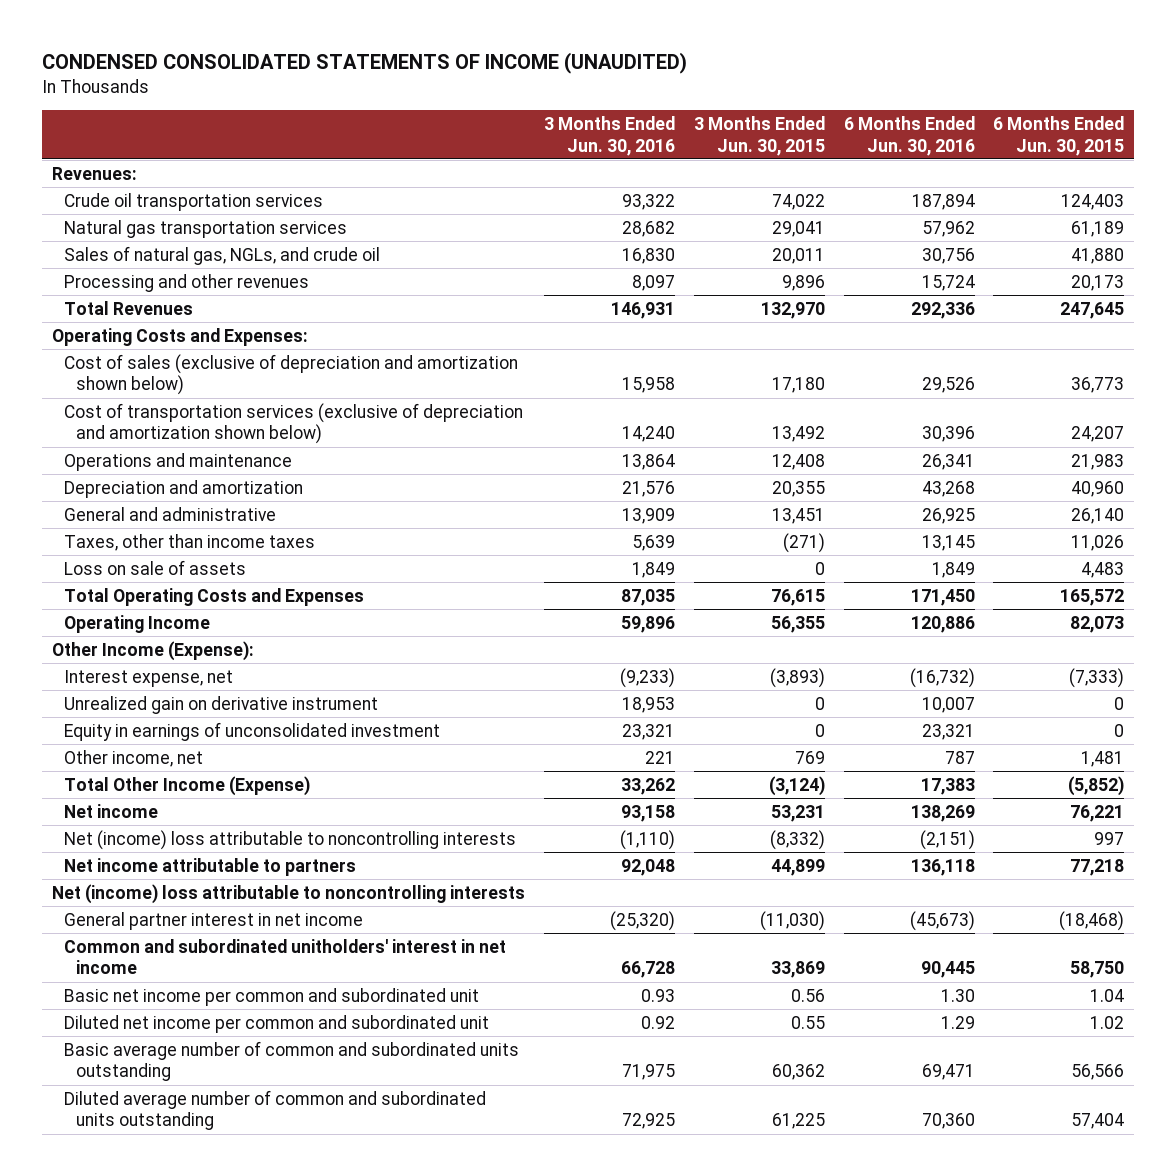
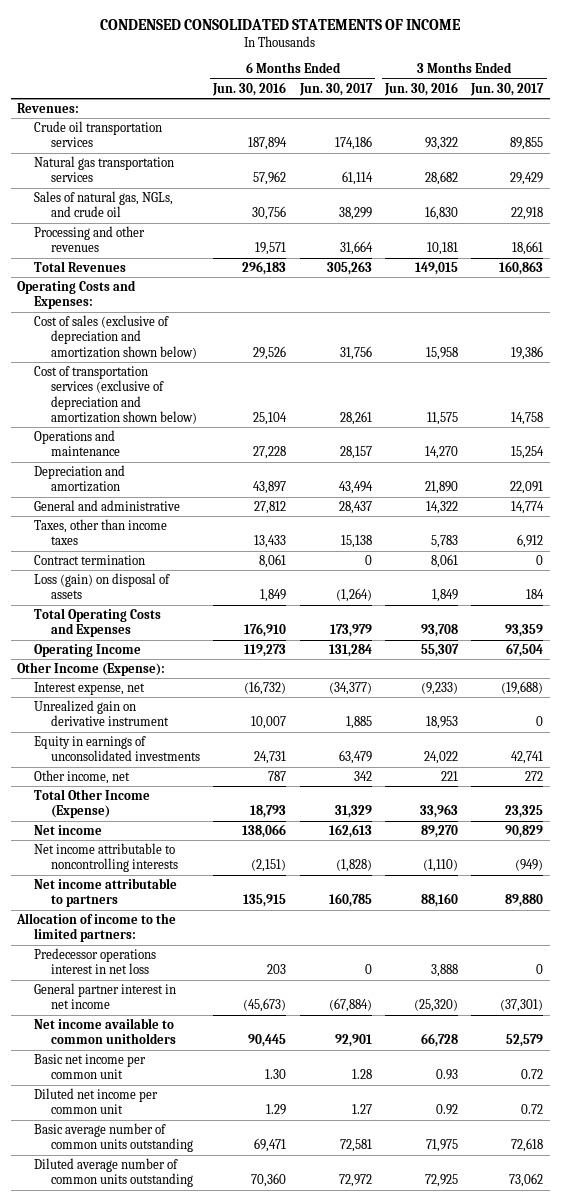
[42,52,688,75] CONDENSED CONSOLIDATED STATEMENTS OF INCOME (UNAUDITED) -> [100,19,462,31] CONDENSED CONSOLIDATED STATEMENTS OF INCOME
[693,115,825,156] 3 Months Ended Jun. 30, 2015 -> none
[993,115,1125,156] 6 Months Ended Jun. 30, 2015 -> none
none -> [298,82,373,96] Jun. 30, 2017
none -> [470,82,545,96] Jun. 30, 2017
[631,274,675,291] 8,097 -> [427,242,459,256] 10,181
[921,274,975,291] 15,724 -> [255,242,287,256] 19,571
[610,301,675,319] 146,931 -> [415,261,459,275] 149,015
[910,301,975,319] 292,336 -> [242,260,287,275] 296,183
[621,426,675,443] 14,240 -> [427,412,459,426] 11,575
[921,426,975,443] 30,396 -> [253,412,288,426] 25,104
[621,453,675,470] 13,864 -> [425,446,459,460] 14,270
[921,453,975,470] 26,341 -> [253,446,287,460] 27,228
[621,480,675,497] 21,576 -> [425,481,459,495] 21,890
[921,480,975,497] 43,268 -> [253,481,287,495] 43,897
[621,507,675,524] 13,909 -> [426,500,459,514] 14,322
[921,507,975,524] 26,925 -> [254,500,287,514] 27,812
[631,534,675,551] 5,639 -> [431,535,459,549] 5,783
[921,534,975,551] 13,145 -> [254,535,287,549] 13,433
none -> [34,554,146,565] Contract termination
[64,559,247,575] Loss on sale of assets -> [34,572,171,600] Loss (gain) on disposal of assets
[620,588,675,606] 87,035 -> [421,624,459,638] 93,708
[910,588,975,606] 171,450 -> [244,623,287,638] 176,910
[620,615,675,633] 59,896 -> [421,643,460,657] 55,307
[910,615,975,633] 120,886 -> [244,643,287,657] 119,273
[64,721,441,741] Equity in earnings of unconsolidated investment -> [34,735,201,762] Equity in earnings of unconsolidated investments
[621,723,675,740] 23,321 -> [424,751,459,765] 24,022
[921,723,975,740] 23,321 -> [254,751,287,765] 24,731
[620,777,675,795] 33,262 -> [420,804,459,819] 33,963
[920,777,975,795] 17,383 -> [250,805,287,819] 18,793
[620,804,675,822] 93,158 -> [421,824,459,838] 89,270
[910,804,975,822] 138,269 -> [242,823,287,838] 138,066
[64,829,517,850] Net (income) loss attributable to noncontrolling interests -> [34,842,179,873] Net income attributable to noncontrolling interests
[620,858,675,876] 92,048 -> [421,893,459,908] 88,160
[910,858,975,876] 136,118 -> [243,894,287,908] 135,915
[51,883,525,904] Net (income) loss attributable to noncontrolling interests -> [16,912,177,943] Allocation of income to the limited partners:
none -> [34,947,157,975] Predecessor operations interest in net loss
[64,938,507,975] Common and subordinated unitholders' interest in net income -> [34,1017,177,1045] Net income available to common unitholders
[64,987,480,1006] Basic net income per common and subordinated unit -> [34,1053,147,1080] Basic net income per common unit
[64,1014,490,1033] Diluted net income per common and subordinated unit -> [34,1087,159,1115] Diluted net income per common unit
[64,1040,520,1082] Basic average number of common and subordinated units outstanding -> [34,1122,194,1153] Basic average number of common units outstanding
[64,1089,487,1131] Diluted average number of common and subordinated units outstanding -> [34,1157,194,1188] Diluted average number of common units outstanding

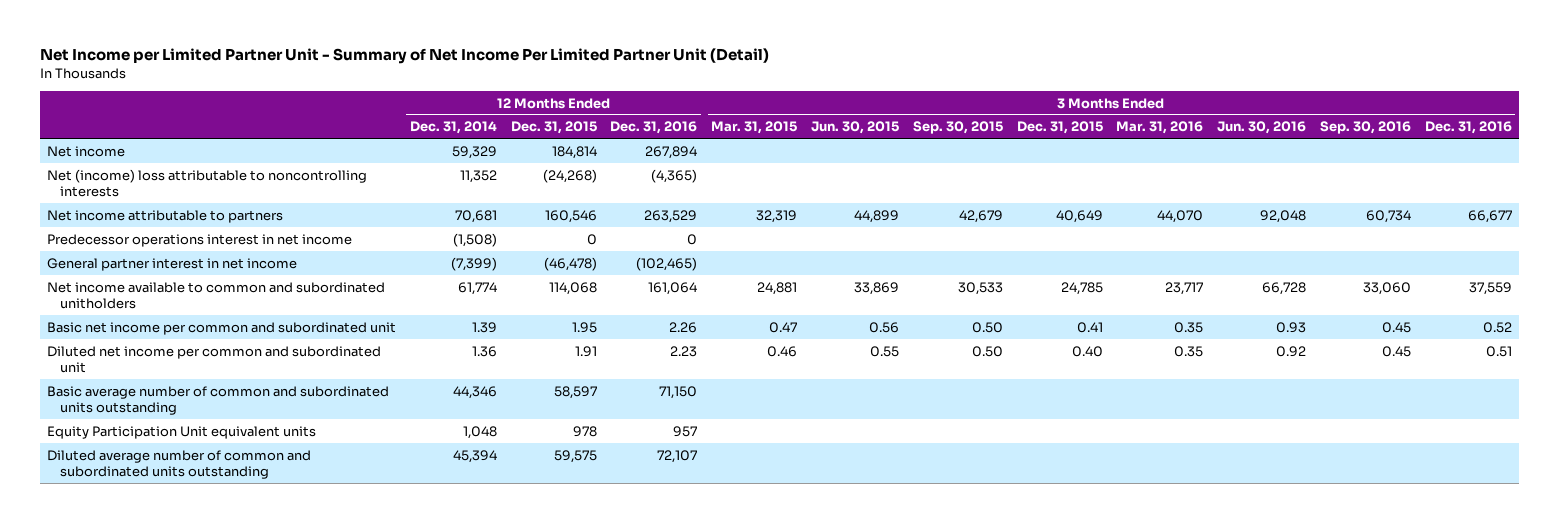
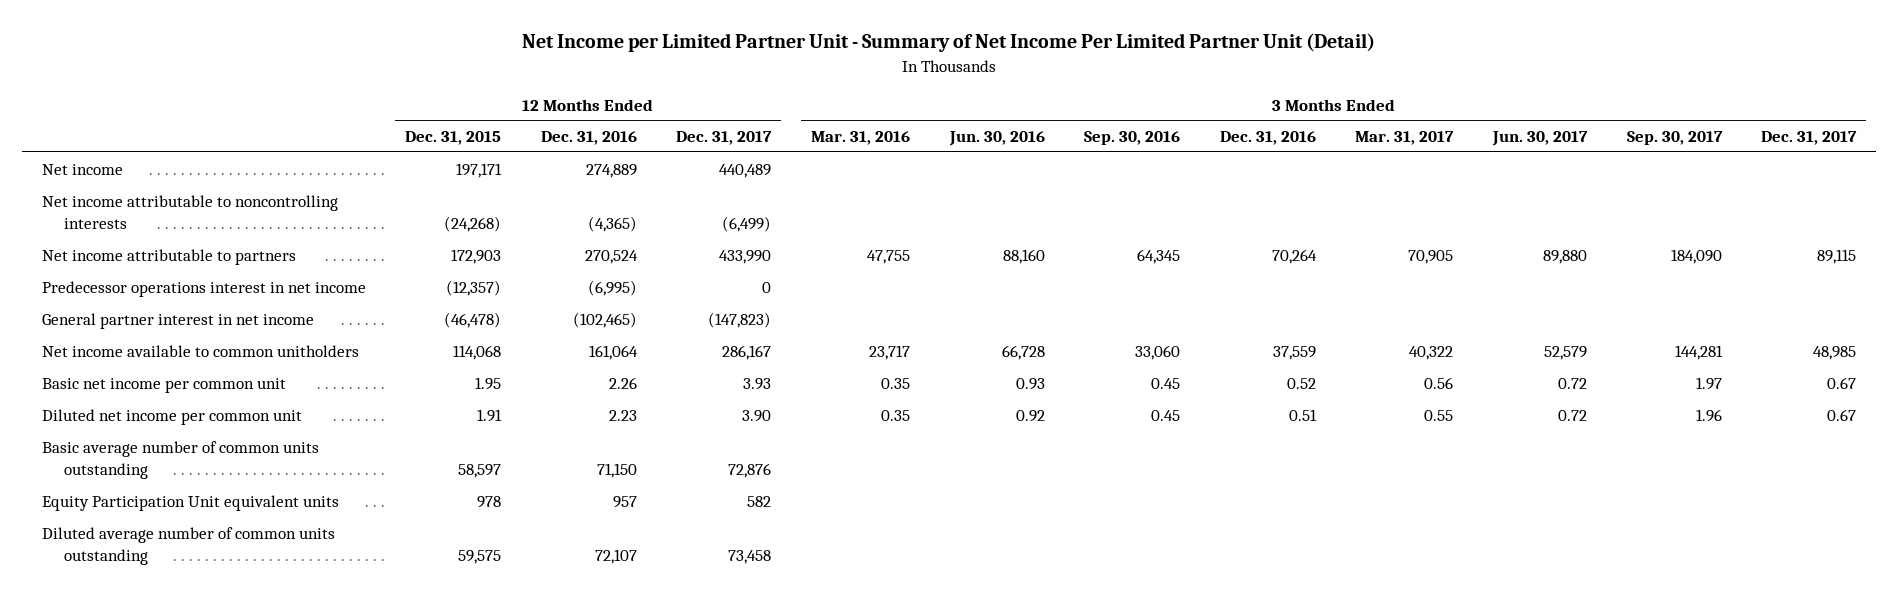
[409,121,497,135] Dec. 31, 2014 -> none
[711,121,798,135] Mar. 31, 2015 -> none
[810,121,899,135] Jun. 30, 2015 -> none
[912,121,1003,135] Sep. 30, 2015 -> none
[1016,121,1103,135] Dec. 31, 2015 -> none
none -> [676,131,773,146] Dec. 31, 2017
none -> [1355,131,1455,146] Mar. 31, 2017
none -> [1492,131,1589,147] Jun. 30, 2017
none -> [1626,131,1723,146] Sep. 30, 2017
none -> [1761,131,1858,146] Dec. 31, 2017
[551,145,597,159] 184,814 -> [456,162,503,178] 197,171
[645,145,698,159] 267,894 -> [585,163,637,178] 274,889
[46,168,367,197] Net (income) loss attributable to noncontrolling interests -> [41,194,338,229] Net income attributable to noncontrolling interests
[544,209,597,223] 160,546 -> [451,248,502,264] 172,903
[644,209,698,223] 263,529 -> [584,249,638,264] 270,524
[1157,209,1204,223] 44,070 -> [867,249,911,264] 47,755
[1260,209,1307,223] 92,048 -> [1002,248,1045,264] 88,160
[1365,209,1411,223] 60,734 -> [1137,248,1181,264] 64,345
[1467,209,1512,223] 66,677 -> [1271,248,1317,264] 70,264
[586,233,597,245] 0 -> [446,279,502,296] (12,357)
[687,233,698,245] 0 -> [587,279,637,296] (6,995)
[46,281,385,309] Net income available to common and subordinated unitholders -> [41,344,359,357] Net income available to common unitholders
[46,321,396,335] Basic net income per common and subordinated unit -> [41,377,286,393] Basic net income per common unit
[46,345,381,373] Diluted net income per common and subordinated unit -> [41,408,302,425] Diluted net income per common unit
[46,385,389,415] Basic average number of common and subordinated units outstanding -> [41,440,319,479] Basic average number of common units outstanding
[46,449,311,479] Diluted average number of common and subordinated units outstanding -> [41,526,335,565] Diluted average number of common units outstanding

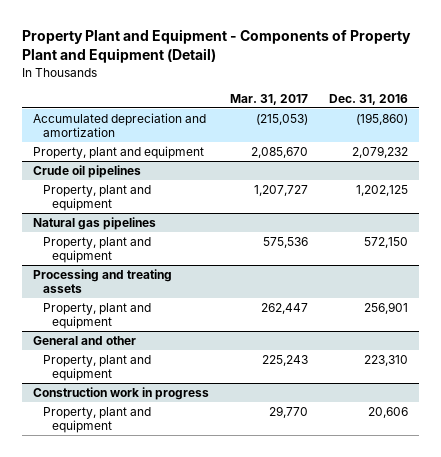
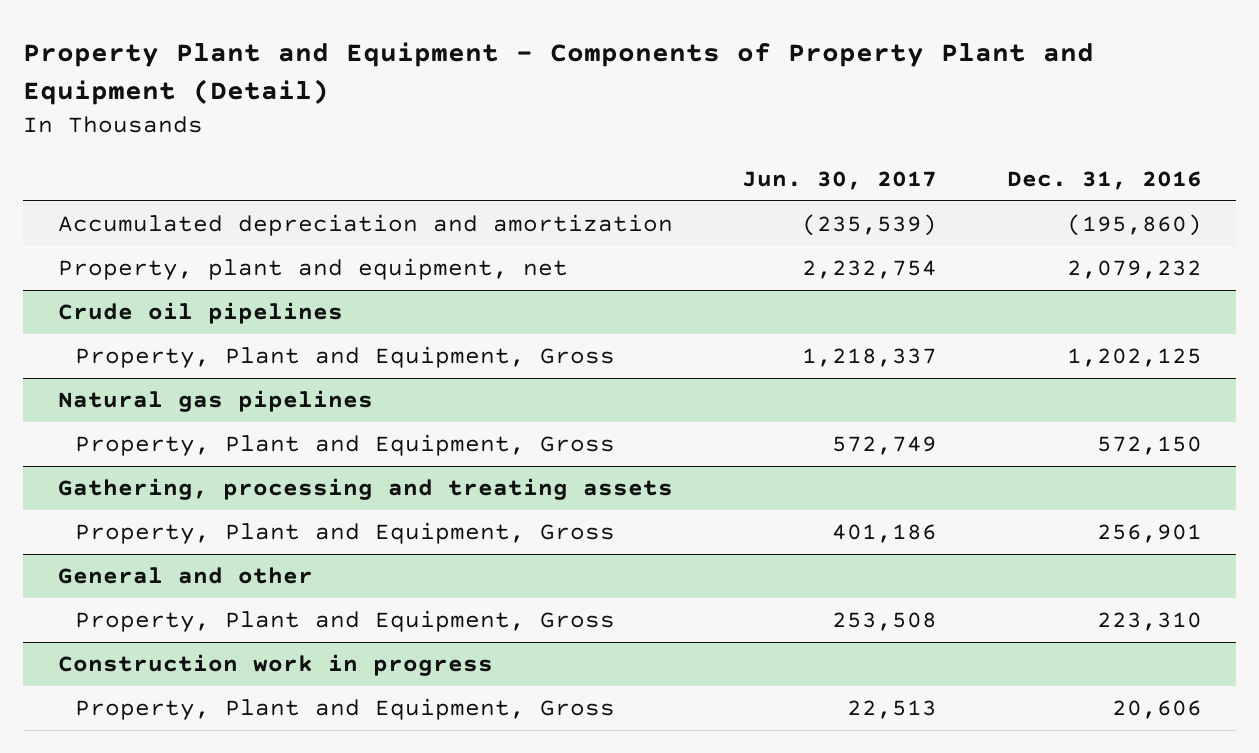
[230,93,309,105] Mar. 31, 2017 -> none
none -> [742,171,938,191] Jun. 30, 2017
[33,145,205,159] Property, plant and equipment -> [57,258,568,281] Property, plant and equipment, net
[42,184,151,212] Property, plant and equipment -> [74,346,615,369] Property, Plant and Equipment, Gross
[42,236,151,264] Property, plant and equipment -> [74,434,615,457] Property, Plant and Equipment, Gross
[33,268,173,294] Processing and treating assets -> [57,478,673,501] Gathering, processing and treating assets
[42,302,151,330] Property, plant and equipment -> [74,522,615,545] Property, Plant and Equipment, Gross
[42,354,151,382] Property, plant and equipment -> [74,610,615,633] Property, Plant and Equipment, Gross
[42,406,151,434] Property, plant and equipment -> [74,698,615,721] Property, Plant and Equipment, Gross

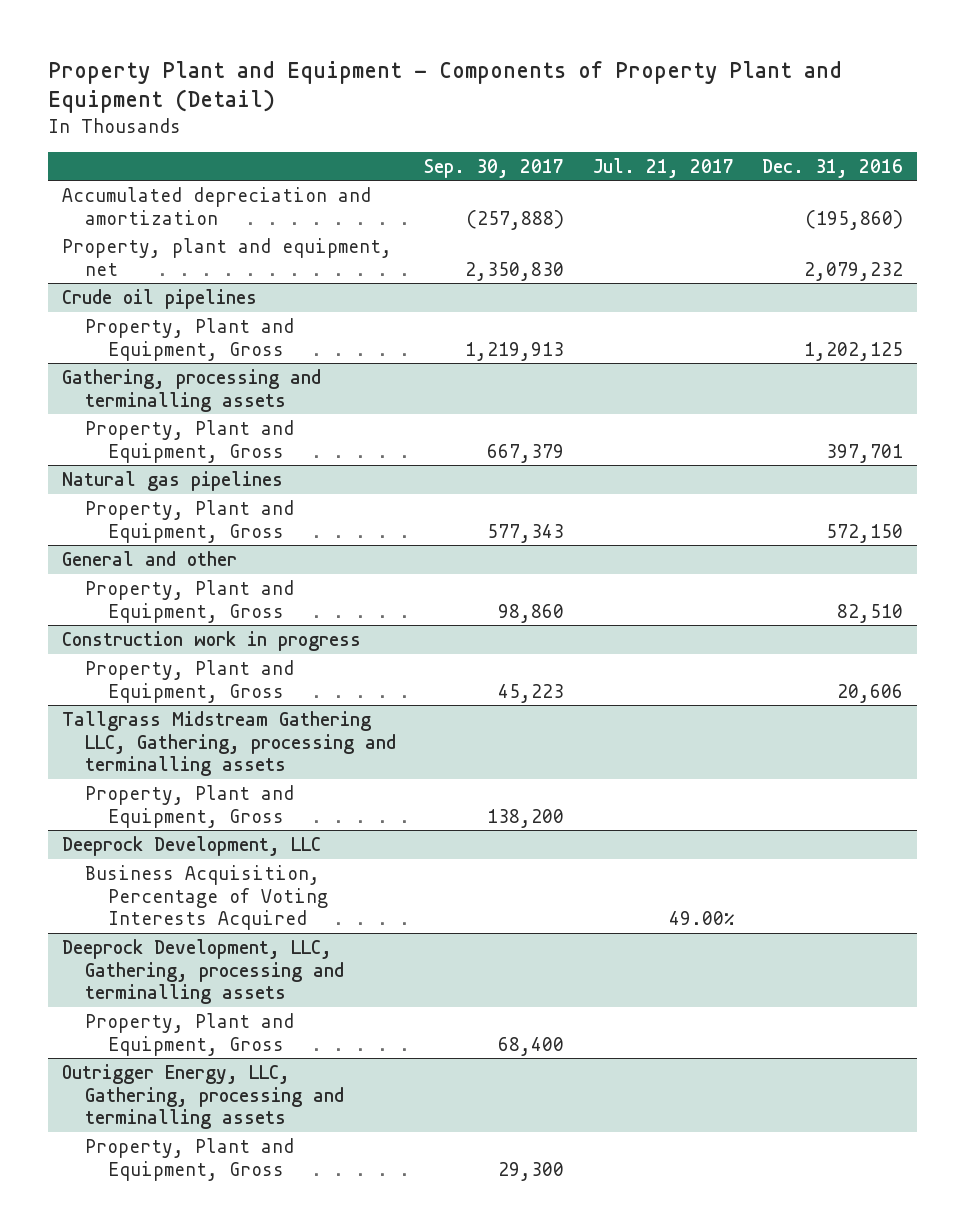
[742,171,938,191] Jun. 30, 2017 -> none
none -> [424,158,565,178] Sep. 30, 2017
none -> [592,157,734,178] Jul. 21, 2017
none -> [62,368,322,412] Gathering, processing and terminalling assets
none -> [85,419,295,463] Property, Plant and Equipment, Gross
[57,478,673,501] Gathering, processing and treating assets -> none
[74,522,615,545] Property, Plant and Equipment, Gross -> none
[1096,612,1202,632] 223,310 -> [836,603,903,623] 82,510
none -> [62,710,397,777] Tallgrass Midstream Gathering LLC, Gathering, processing and terminalling assets
none -> [85,784,295,828] Property, Plant and Equipment, Gross
none -> [62,835,322,856] Deeprock Development, LLC
none -> [85,864,329,931] Business Acquisition, Percentage of Voting Interests Acquired
none -> [62,938,345,1005] Deeprock Development, LLC, Gathering, processing and terminalling assets
none -> [85,1012,295,1056] Property, Plant and Equipment, Gross
none -> [62,1063,345,1130] Outrigger Energy, LLC, Gathering, processing and terminalling assets
none -> [85,1137,295,1181] Property, Plant and Equipment, Gross

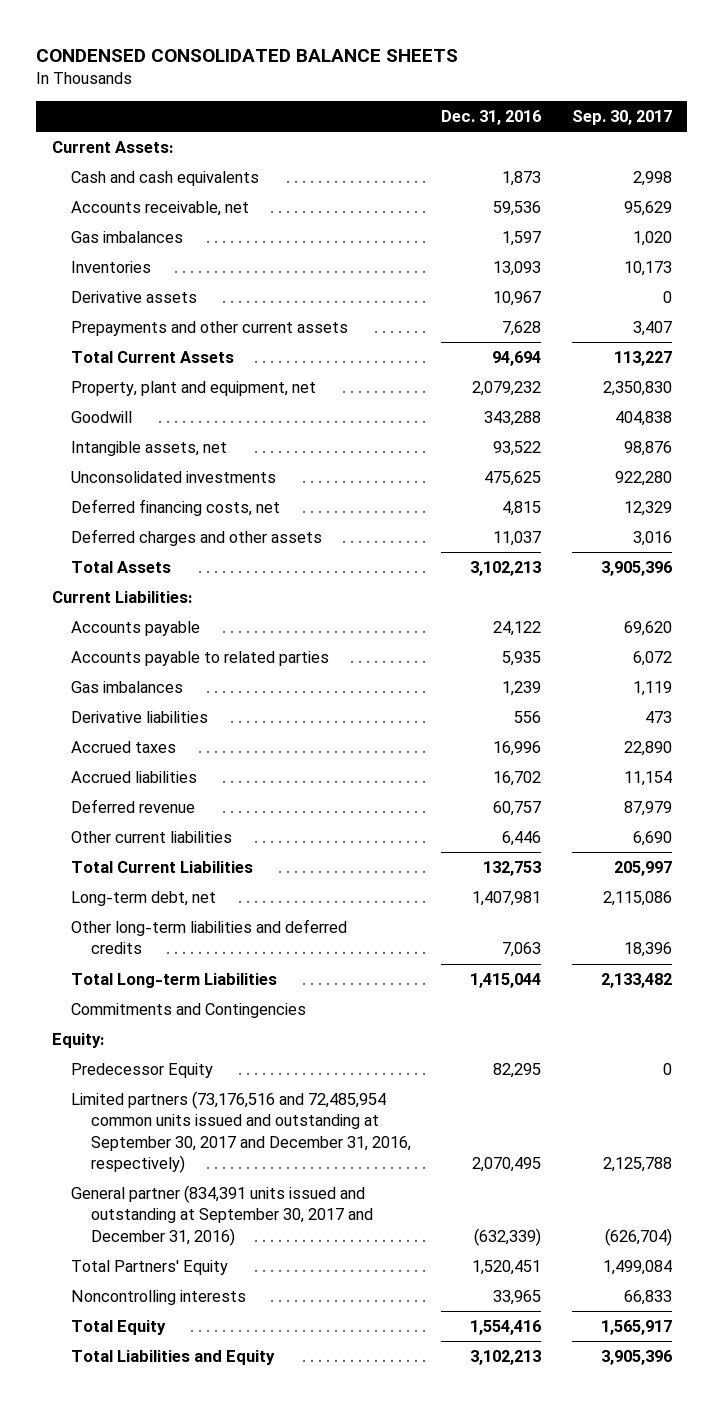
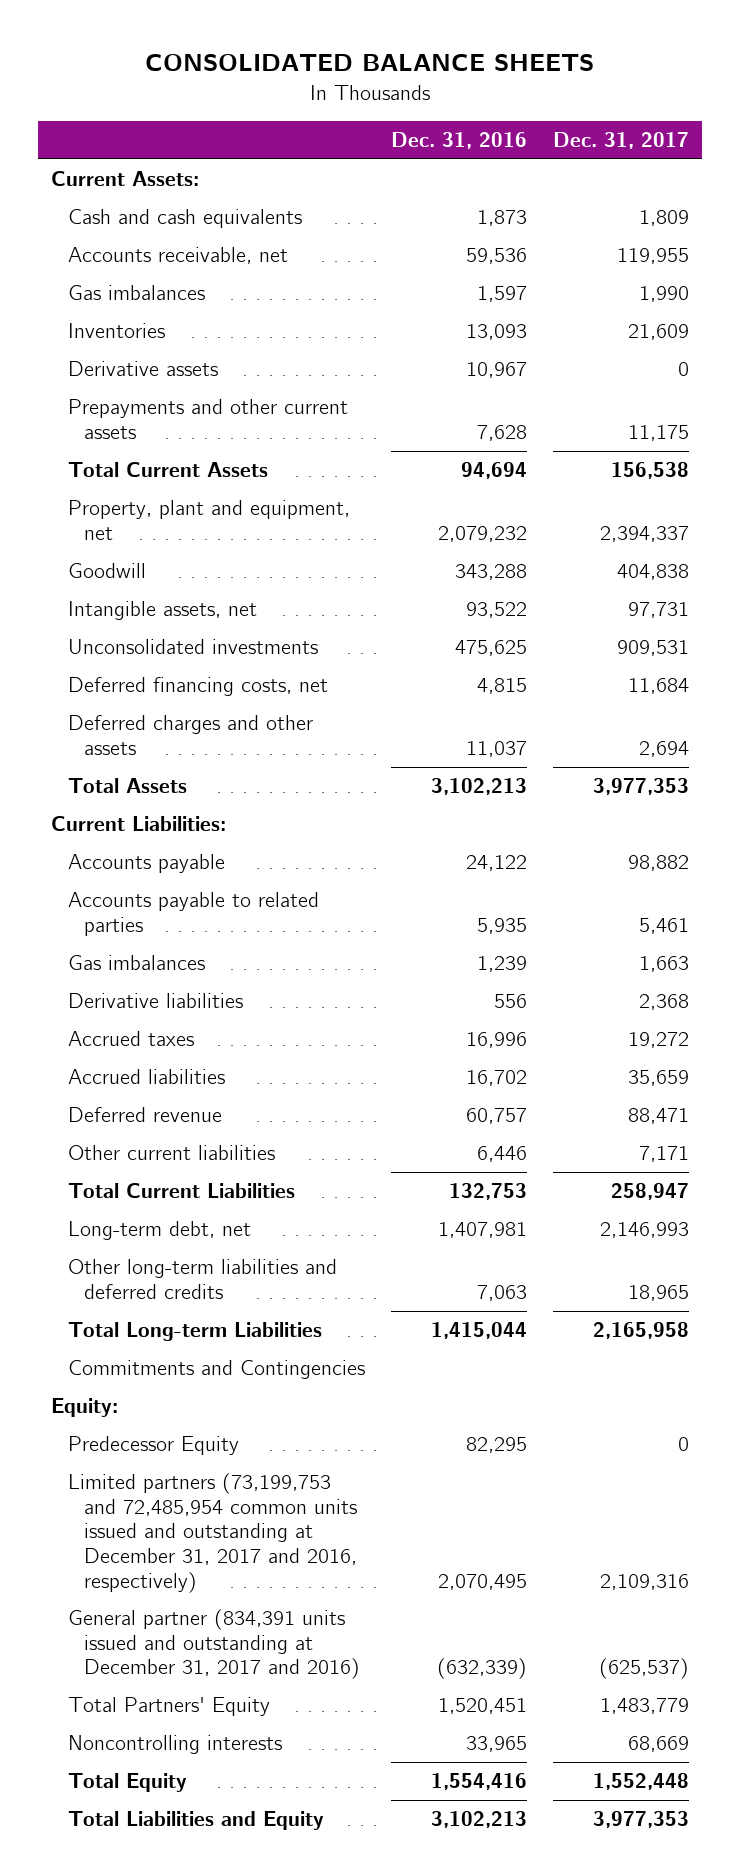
[36,48,459,62] CONDENSED CONSOLIDATED BALANCE SHEETS -> [144,54,594,72] CONSOLIDATED BALANCE SHEETS
[572,109,673,125] Sep. 30, 2017 -> none
none -> [552,132,689,150] Dec. 31, 2017
[71,1091,411,1173] Limited partners (73,176,516 and 72,485,954 common units issued and outstanding at September 30, 2017 and December 31, 2016, respectively) -> [67,1473,358,1593] Limited partners (73,199,753 and 72,485,954 common units issued and outstanding at December 31, 2017 and 2016, respectively)
[71,1185,373,1246] General partner (834,391 units issued and outstanding at September 30, 2017 and December 31, 2016) -> [67,1609,361,1680] General partner (834,391 units issued and outstanding at December 31, 2017 and 2016)

